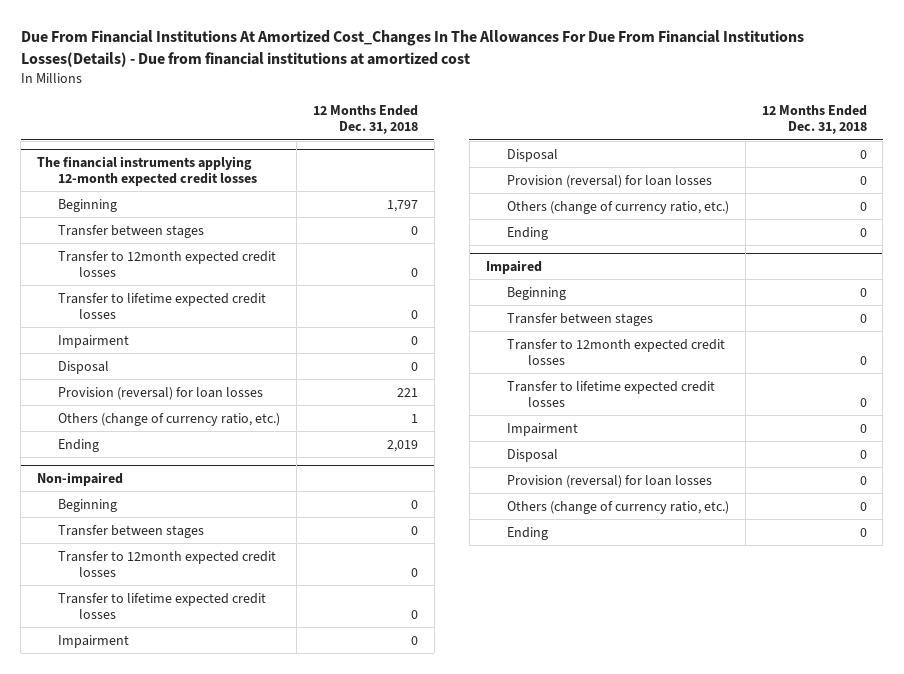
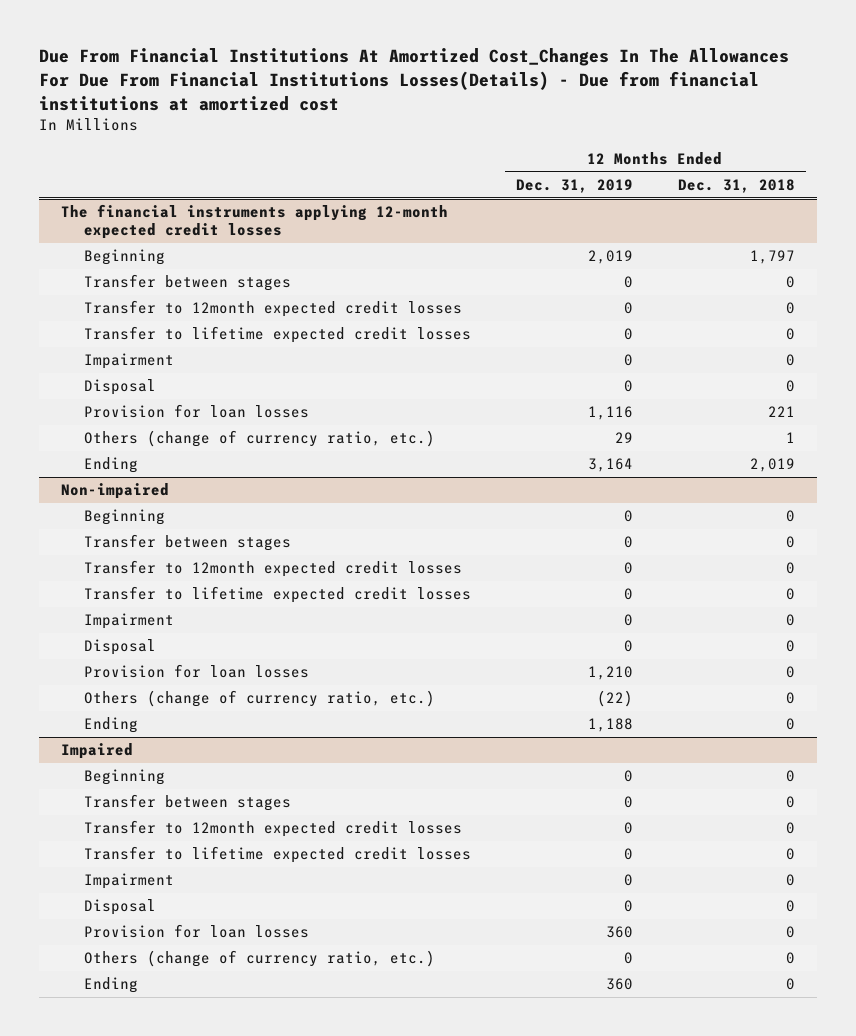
none -> [516,178,634,193] Dec. 31, 2019
[58,386,264,400] Provision (reversal) for loan losses -> [84,404,310,419] Provision for loan losses
[506,174,712,188] Provision (reversal) for loan losses -> [84,664,310,679] Provision for loan losses
[506,474,712,488] Provision (reversal) for loan losses -> [84,924,310,939] Provision for loan losses

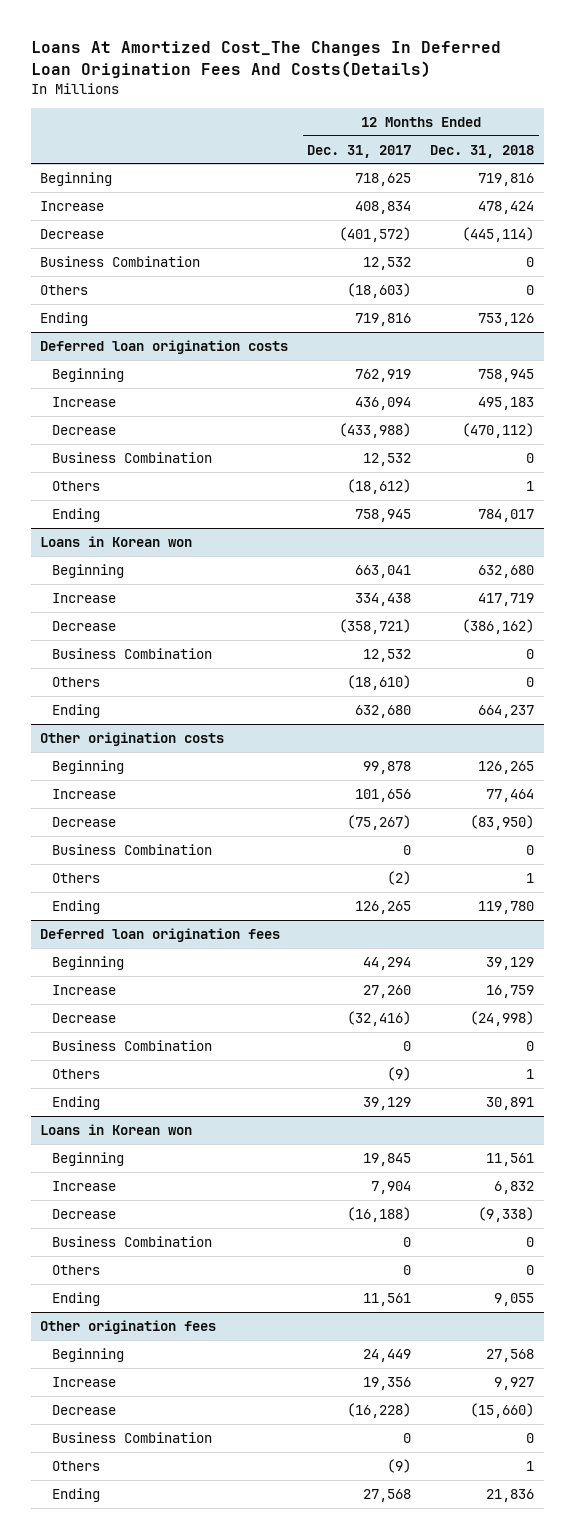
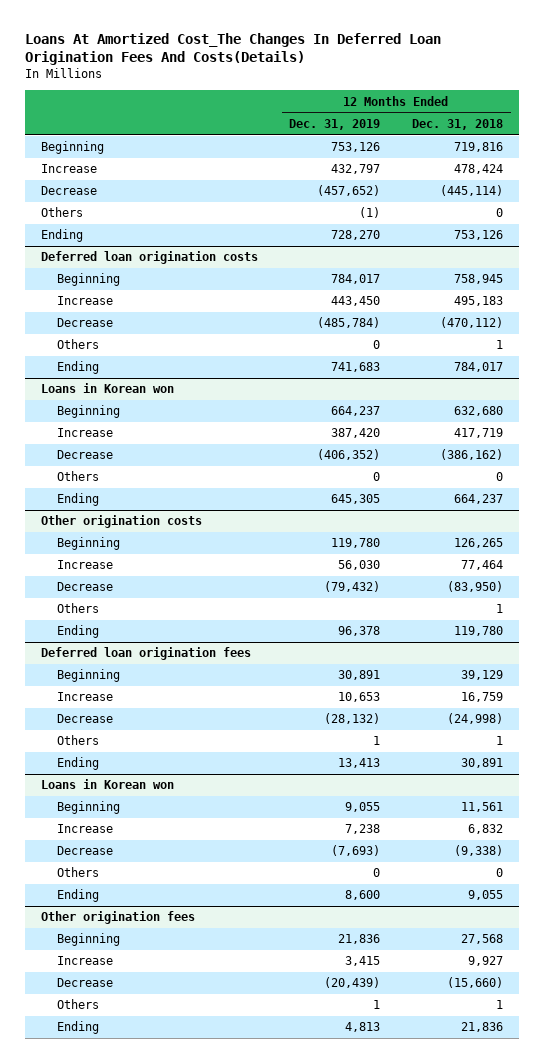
[307,144,412,158] Dec. 31, 2017 -> none
none -> [289,118,381,130] Dec. 31, 2019
[40,256,201,268] Business Combination -> none
[52,452,213,464] Business Combination -> none
[52,648,213,660] Business Combination -> none
[52,844,213,856] Business Combination -> none
[52,1040,213,1052] Business Combination -> none
[52,1236,213,1248] Business Combination -> none
[52,1432,213,1444] Business Combination -> none

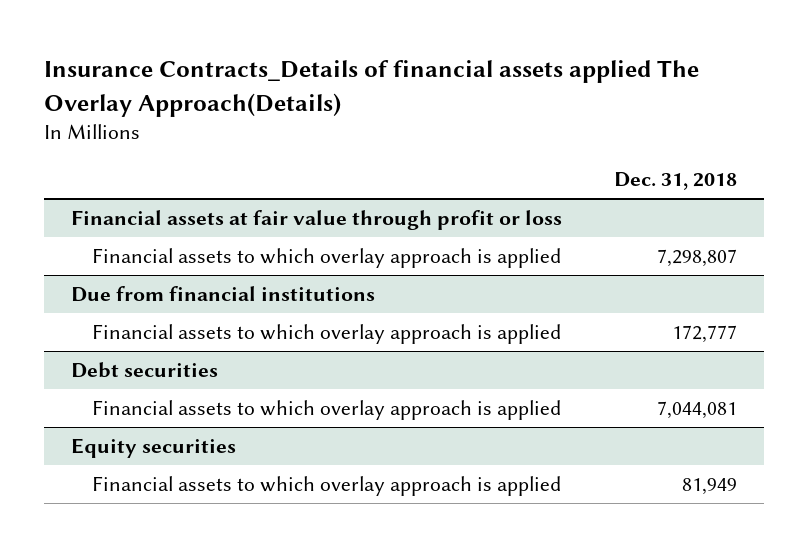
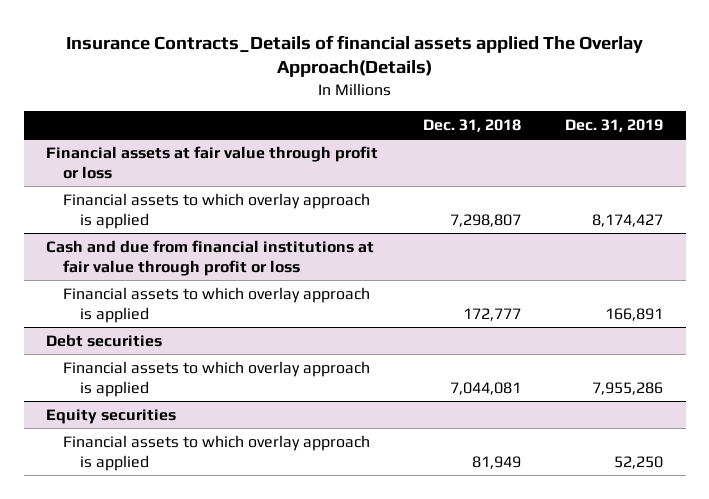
none -> [565,118,664,132] Dec. 31, 2019
[70,285,375,302] Due from financial institutions -> [45,239,374,276] Cash and due from financial institutions at fair value through profit or loss

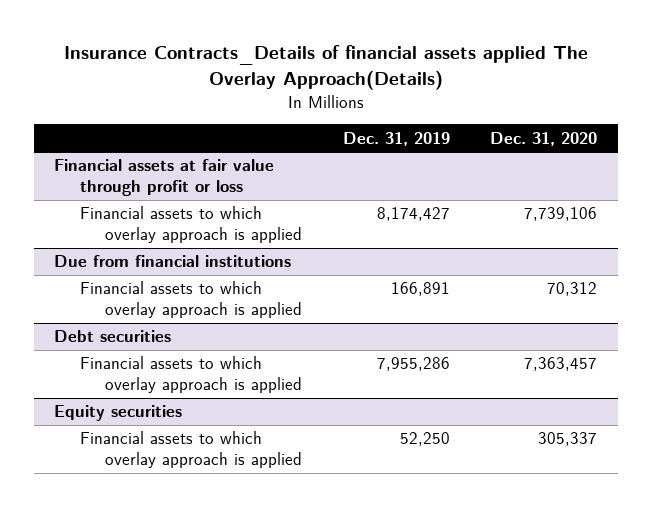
[422,118,521,132] Dec. 31, 2018 -> none
none -> [490,131,598,146] Dec. 31, 2020
[45,239,374,276] Cash and due from financial institutions at fair value through profit or loss -> [53,255,291,268] Due from financial institutions

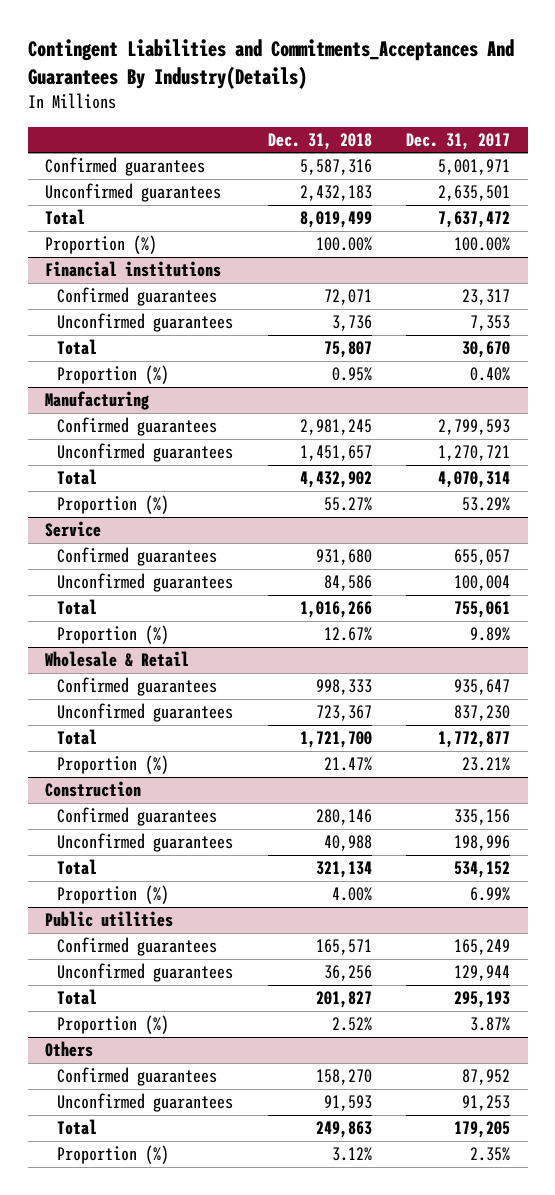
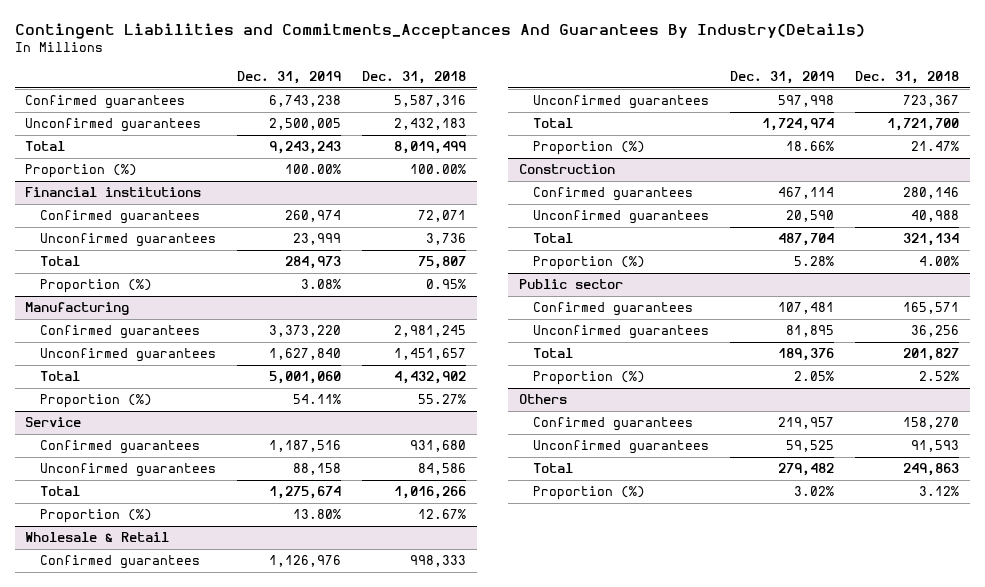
[406,132,511,150] Dec. 31, 2017 -> none
none -> [237,70,342,84] Dec. 31, 2019
[44,911,173,928] Public utilities -> [518,279,623,290] Public sector

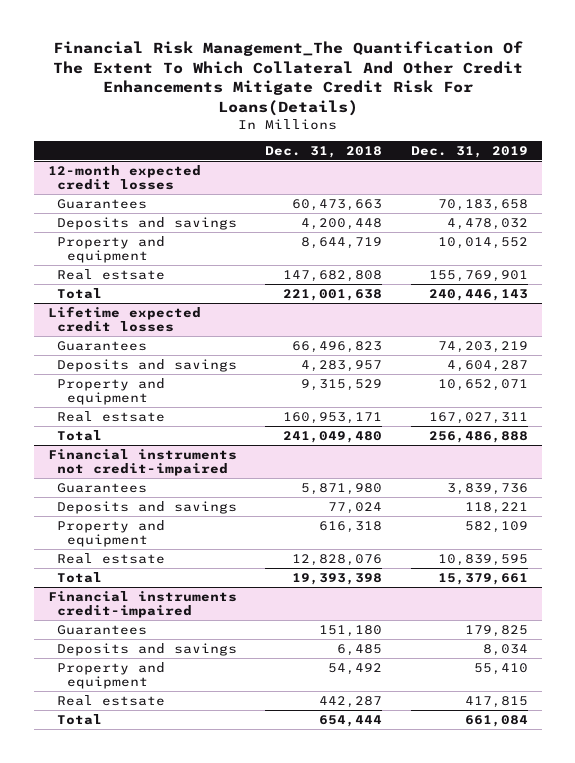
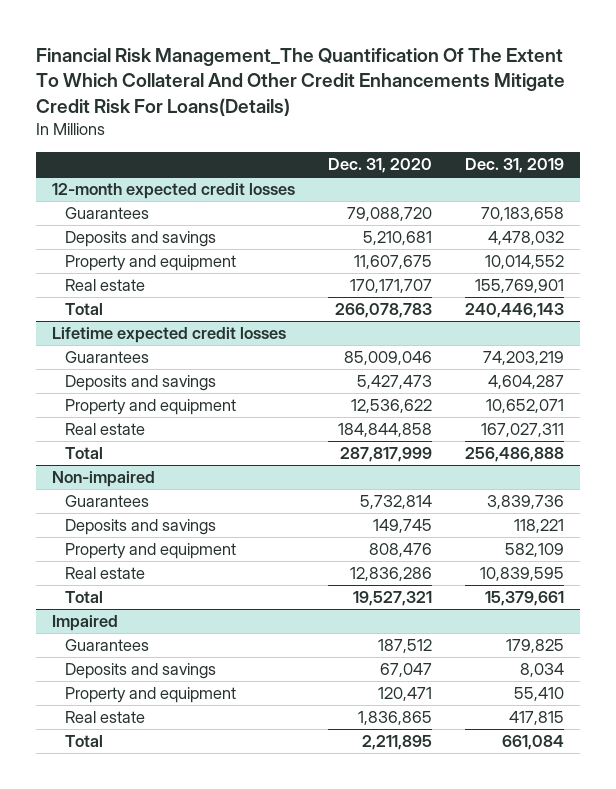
[265,145,383,158] Dec. 31, 2018 -> none
none -> [327,158,432,174] Dec. 31, 2020
[57,268,166,280] Real estsate -> [64,279,145,292] Real estate
[57,410,166,422] Real estsate -> [64,423,145,436] Real estate
[47,448,237,477] Financial instruments not credit-impaired -> [52,471,156,488] Non-impaired
[57,552,166,564] Real estsate -> [64,567,145,580] Real estate
[47,590,237,619] Financial instruments credit-impaired -> [52,615,119,632] Impaired
[57,694,166,706] Real estsate -> [64,711,145,724] Real estate

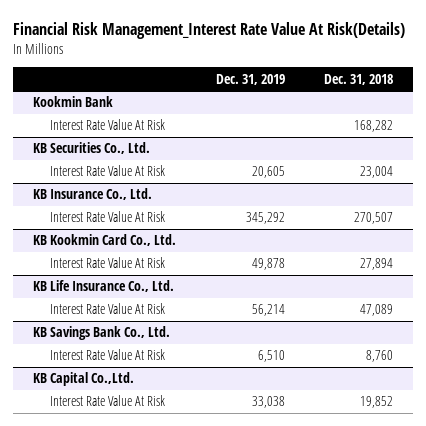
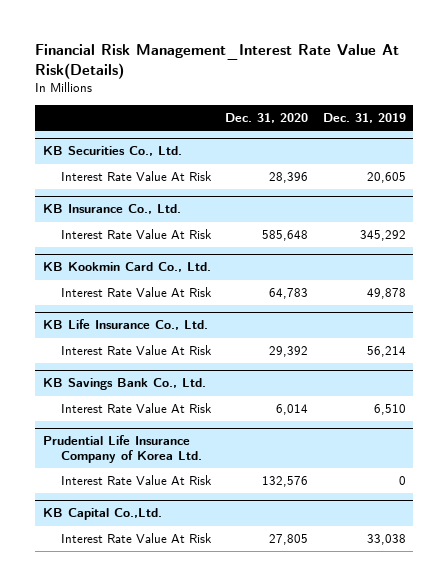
[324,73,394,85] Dec. 31, 2018 -> none
none -> [225,113,309,124] Dec. 31, 2020
[33,96,114,108] Kookmin Bank -> none
[49,119,165,131] Interest Rate Value At Risk -> none
none -> [42,435,203,464] Prudential Life Insurance Company of Korea Ltd.
none -> [61,475,213,486] Interest Rate Value At Risk

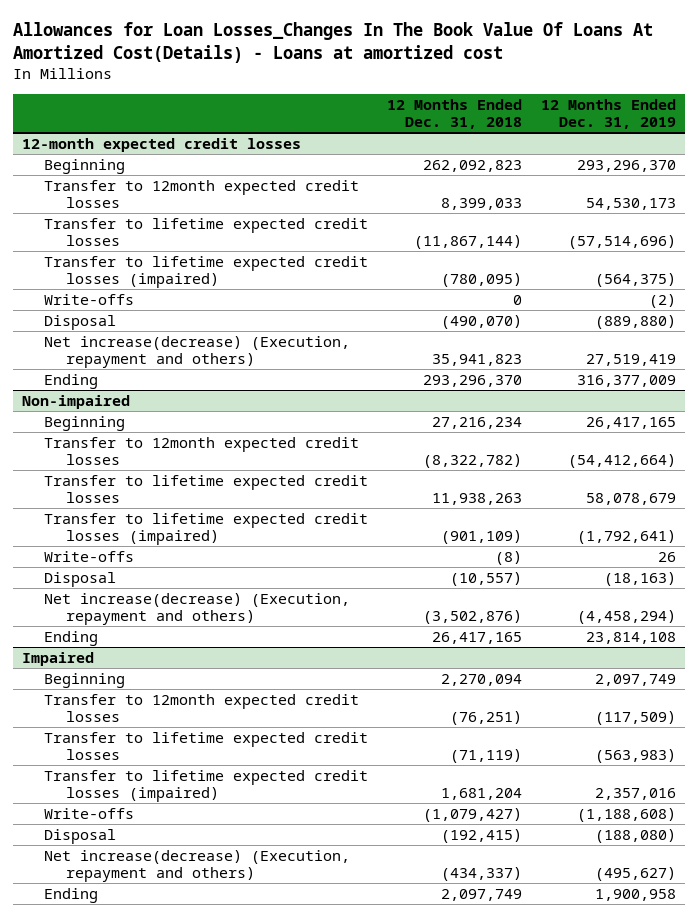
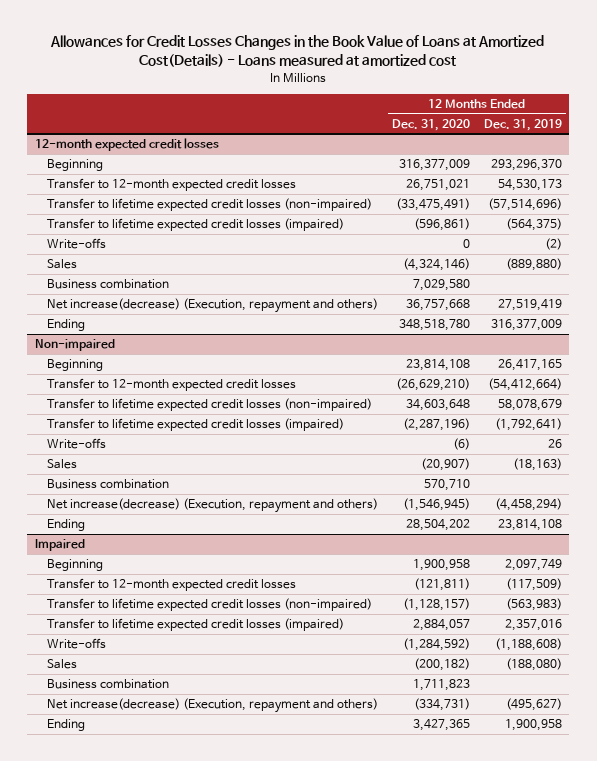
[13,22,654,64] Allowances for Loan Losses_Changes In The Book Value Of Loans At Amortized Cost(Details) - Loans at amortized cost -> [50,35,545,68] Allowances for Credit Losses Changes in the Book Value of Loans at Amortized Cost(Details) - Loans measured at amortized cost
[386,98,522,130] 12 Months Ended Dec. 31, 2018 -> none
none -> [391,118,470,131] Dec. 31, 2020
[44,179,360,209] Transfer to 12month expected credit losses -> [46,178,296,192] Transfer to 12-month expected credit losses
[44,217,369,247] Transfer to lifetime expected credit losses -> [46,198,372,212] Transfer to lifetime expected credit losses (non-impaired)
[44,314,117,330] Disposal -> [46,259,77,270] Sales
none -> [46,279,169,290] Business combination
[44,436,360,466] Transfer to 12month expected credit losses -> [46,378,296,392] Transfer to 12-month expected credit losses
[44,474,369,504] Transfer to lifetime expected credit losses -> [46,398,372,412] Transfer to lifetime expected credit losses (non-impaired)
[44,571,117,587] Disposal -> [46,459,77,470] Sales
none -> [46,479,169,490] Business combination
[44,693,360,723] Transfer to 12month expected credit losses -> [46,578,296,592] Transfer to 12-month expected credit losses
[44,731,369,761] Transfer to lifetime expected credit losses -> [46,598,372,612] Transfer to lifetime expected credit losses (non-impaired)
[44,828,117,844] Disposal -> [46,659,77,670] Sales
none -> [46,679,169,690] Business combination

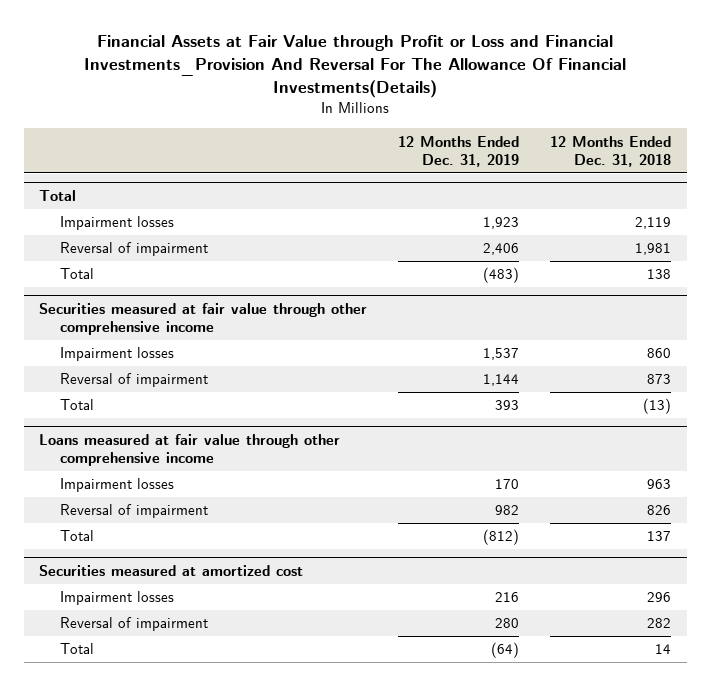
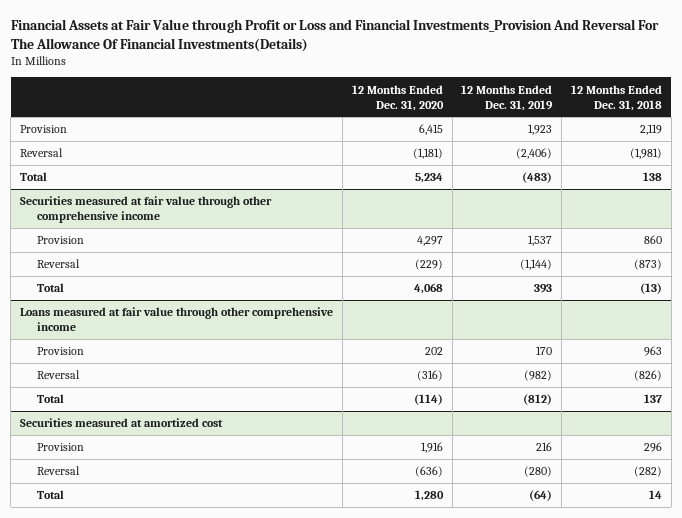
none -> [351,84,444,111] 12 Months Ended Dec. 31, 2020
[39,190,77,202] Total -> none
[60,216,175,231] Impairment losses -> [20,125,68,134] Provision
[60,242,209,257] Reversal of impairment -> [20,148,64,158] Reversal
[483,243,520,256] 2,406 -> [516,148,553,160] (2,406)
[635,243,672,256] 1,981 -> [630,148,663,160] (1,981)
[60,347,175,362] Impairment losses -> [36,236,84,245] Provision
[60,373,209,388] Reversal of impairment -> [36,259,80,269] Reversal
[483,374,520,387] 1,144 -> [520,259,553,271] (1,144)
[647,374,672,385] 873 -> [634,259,663,271] (873)
[60,478,175,493] Impairment losses -> [36,347,84,356] Provision
[60,504,209,519] Reversal of impairment -> [36,370,80,380] Reversal
[495,505,520,516] 982 -> [524,370,553,382] (982)
[647,505,672,516] 826 -> [634,370,663,382] (826)
[60,591,175,606] Impairment losses -> [36,443,84,452] Provision
[60,617,209,632] Reversal of impairment -> [36,466,80,476] Reversal
[495,618,520,629] 280 -> [524,466,553,478] (280)
[647,618,672,629] 282 -> [634,466,663,478] (282)

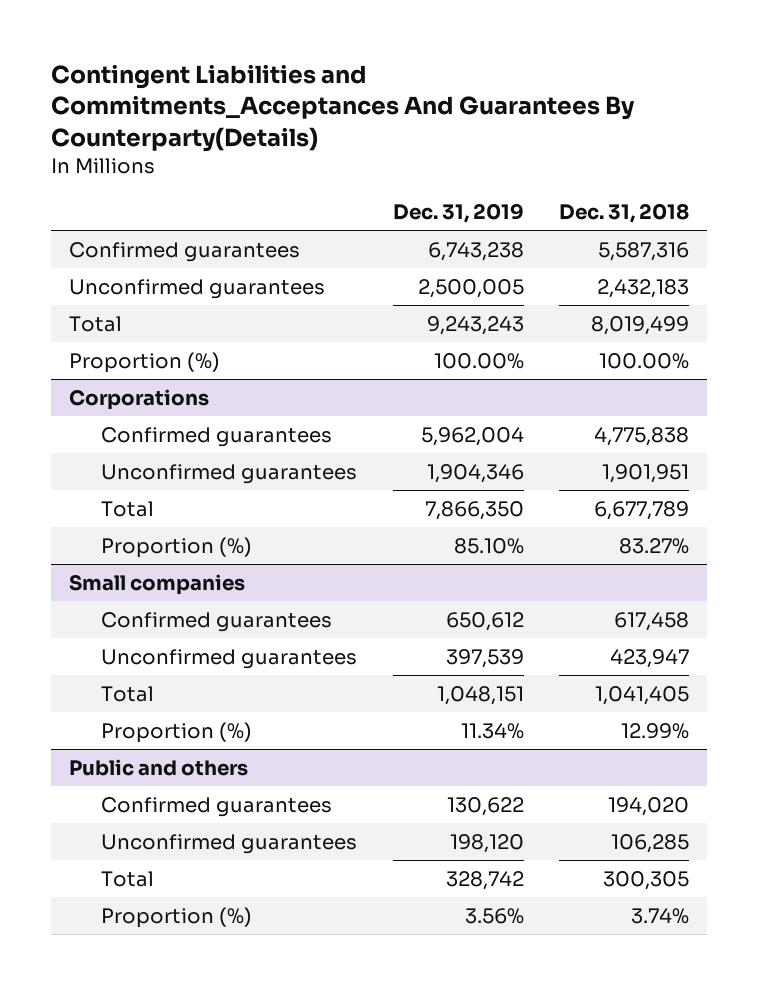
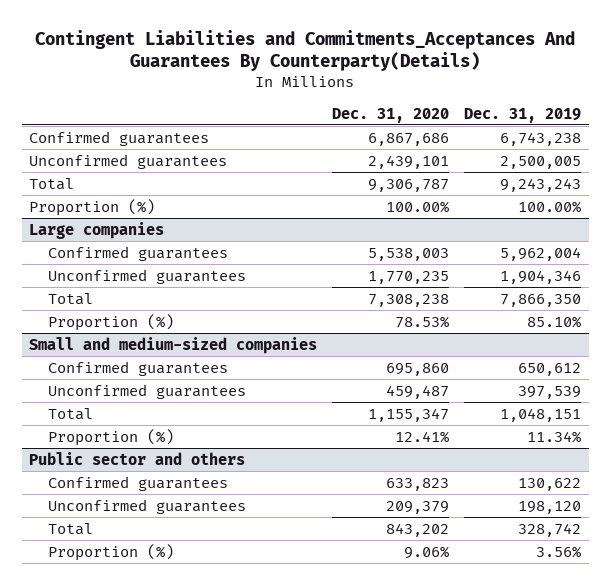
[559,203,690,224] Dec. 31, 2018 -> none
none -> [332,107,450,123] Dec. 31, 2020
[69,388,210,410] Corporations -> [29,221,165,239] Large companies
[69,573,246,595] Small companies -> [29,336,318,354] Small and medium-sized companies
[69,758,249,776] Public and others -> [29,451,246,465] Public sector and others

